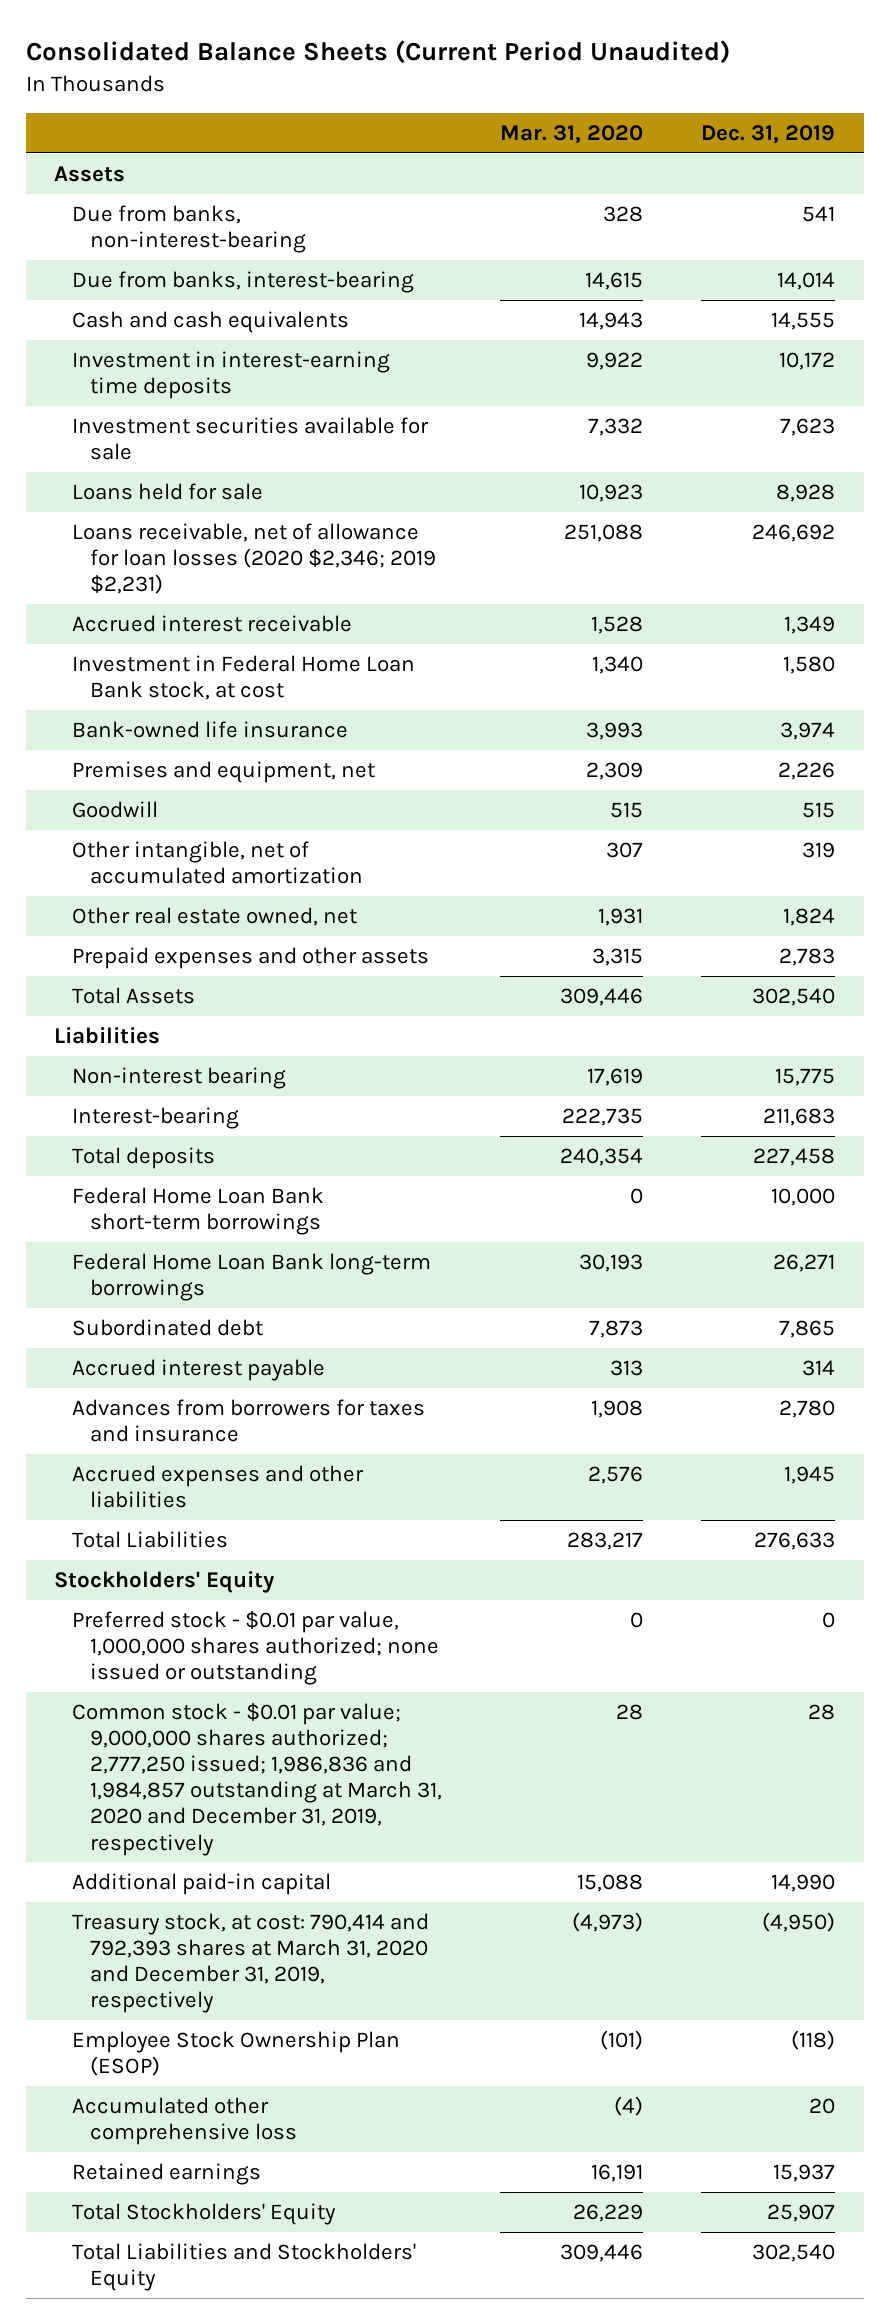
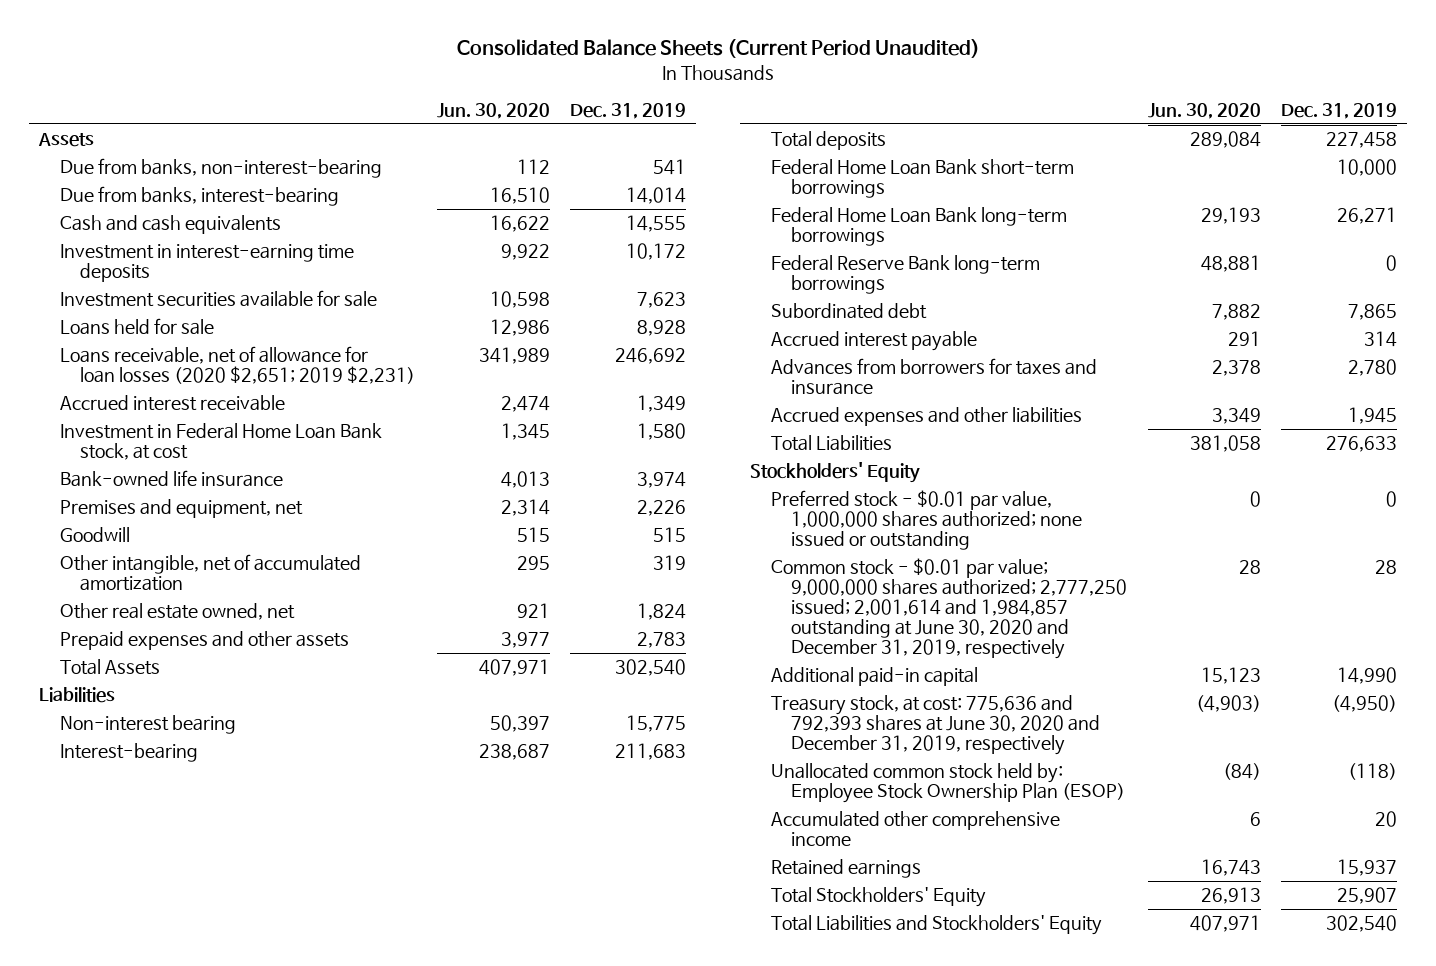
[500,124,644,144] Mar. 31, 2020 -> none
none -> [436,102,550,119] Jun. 30, 2020
[72,522,437,595] Loans receivable, net of allowance for loan losses (2020 $2,346; 2019 $2,231) -> [59,345,416,385] Loans receivable, net of allowance for loan losses (2020 $2,651; 2019 $2,231)
none -> [770,254,1040,295] Federal Reserve Bank long-term borrowings
[72,1702,443,1856] Common stock - $0.01 par value; 9,000,000 shares authorized; 2,777,250 issued; 1,986,836 and 1,984,857 outstanding at March 31, 2020 and December 31, 2019, respectively -> [770,557,1128,660] Common stock - $0.01 par value; 9,000,000 shares authorized; 2,777,250 issued; 2,001,614 and 1,984,857 outstanding at June 30, 2020 and December 31, 2019, respectively
[72,1912,430,2014] Treasury stock, at cost: 790,414 and 792,393 shares at March 31, 2020 and December 31, 2019, respectively -> [770,694,1101,756] Treasury stock, at cost: 775,636 and 792,393 shares at June 30, 2020 and December 31, 2019, respectively
[72,2030,401,2076] Employee Stock Ownership Plan (ESOP) -> [770,762,1126,804] Unallocated common stock held by: Employee Stock Ownership Plan (ESOP)
[72,2096,298,2145] Accumulated other comprehensive loss -> [770,810,1060,847] Accumulated other comprehensive income

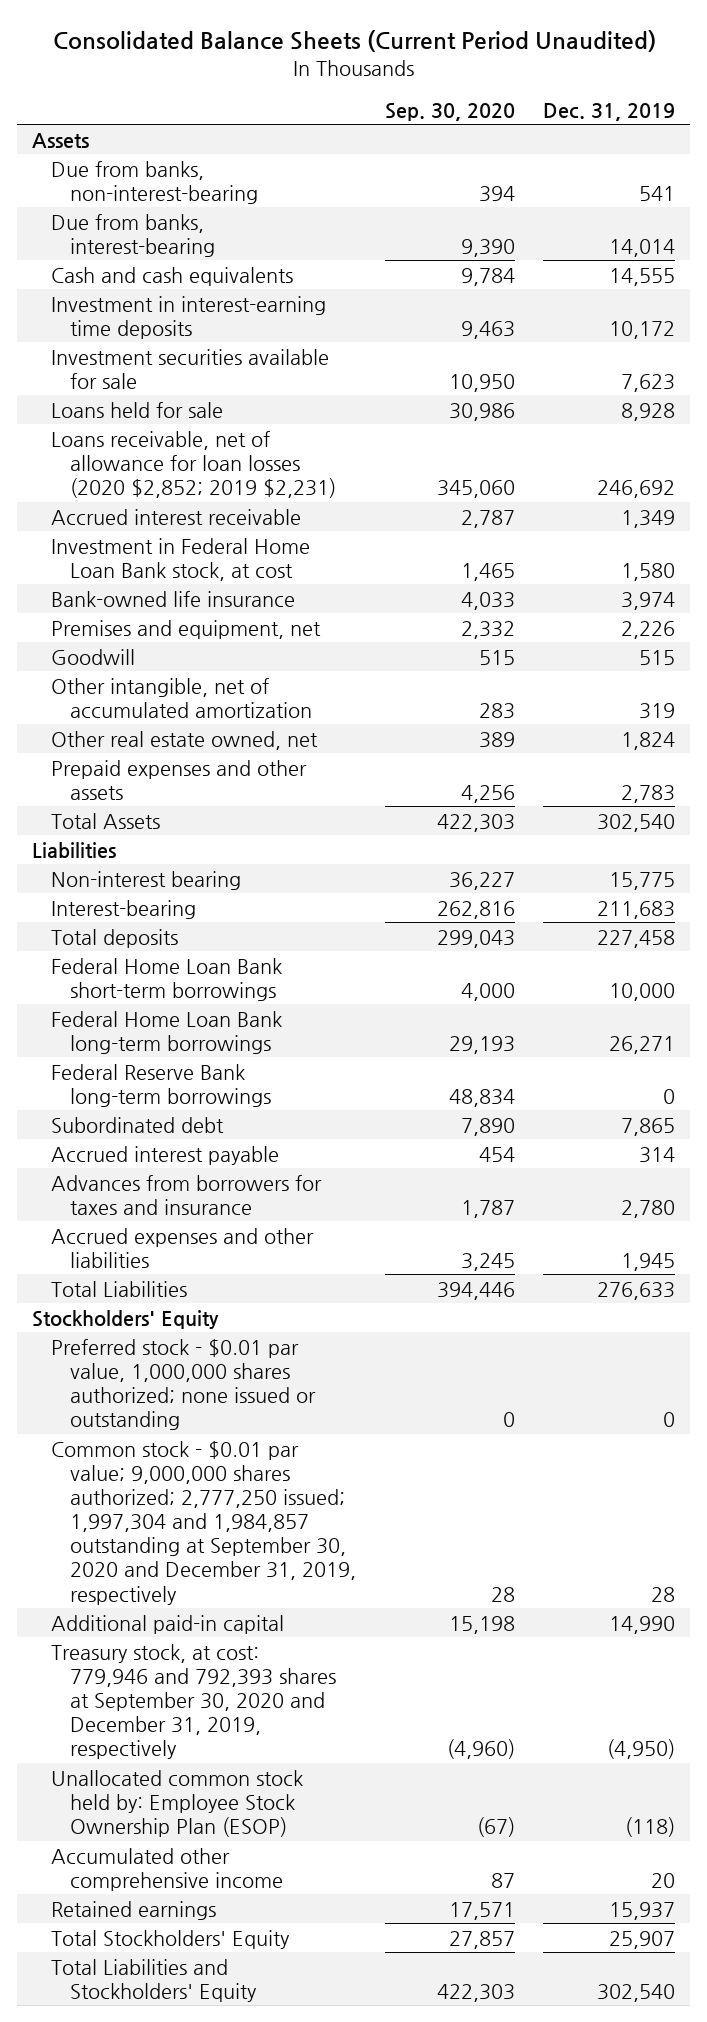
[436,102,550,119] Jun. 30, 2020 -> none
none -> [384,102,515,121] Sep. 30, 2020
[59,345,416,385] Loans receivable, net of allowance for loan losses (2020 $2,651; 2019 $2,231) -> [51,430,337,498] Loans receivable, net of allowance for loan losses (2020 $2,852; 2019 $2,231)
[770,557,1128,660] Common stock - $0.01 par value; 9,000,000 shares authorized; 2,777,250 issued; 2,001,614 and 1,984,857 outstanding at June 30, 2020 and December 31, 2019, respectively -> [51,1440,357,1605] Common stock - $0.01 par value; 9,000,000 shares authorized; 2,777,250 issued; 1,997,304 and 1,984,857 outstanding at September 30, 2020 and December 31, 2019, respectively
[770,694,1101,756] Treasury stock, at cost: 775,636 and 792,393 shares at June 30, 2020 and December 31, 2019, respectively -> [51,1643,337,1760] Treasury stock, at cost: 779,946 and 792,393 shares at September 30, 2020 and December 31, 2019, respectively

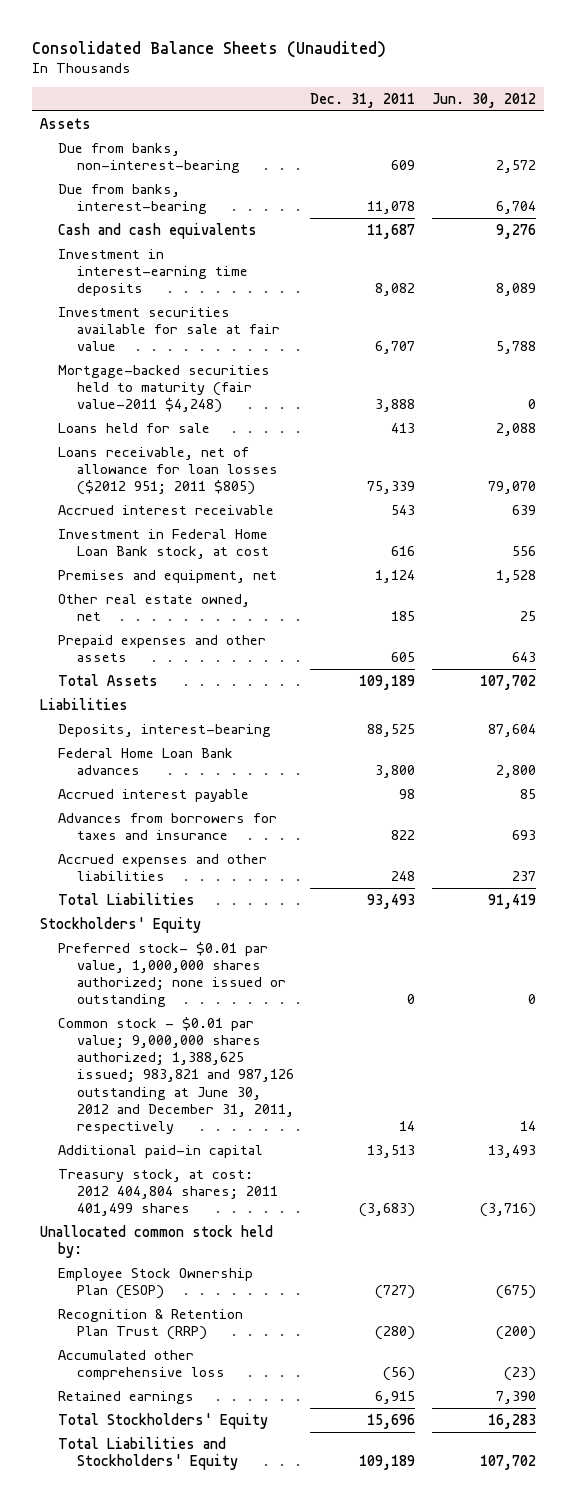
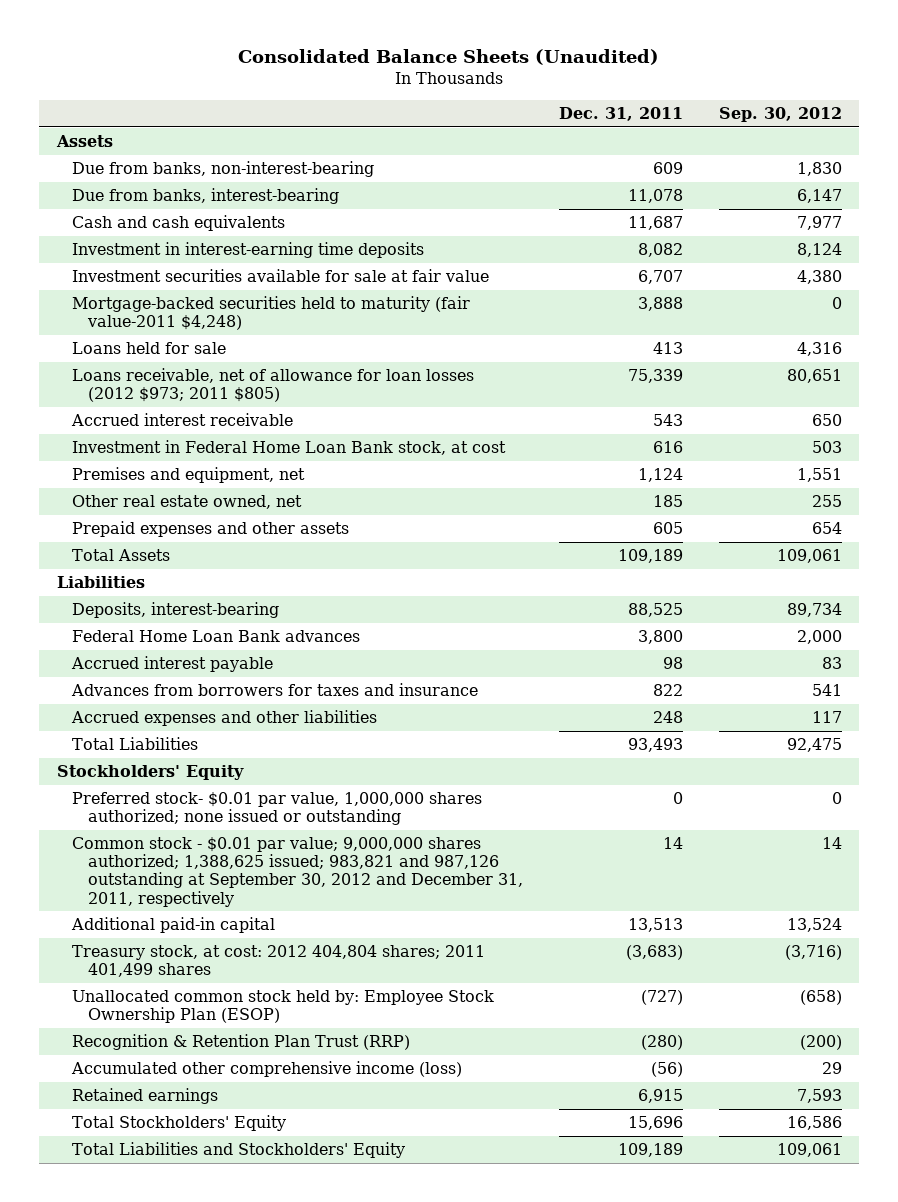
[431,93,536,109] Jun. 30, 2012 -> none
none -> [718,107,842,123] Sep. 30, 2012
[58,446,279,496] Loans receivable, net of allowance for loan losses ($2012 951; 2011 $805) -> [72,368,475,403] Loans receivable, net of allowance for loan losses (2012 $973; 2011 $805)
[58,1016,295,1135] Common stock - $0.01 par value; 9,000,000 shares authorized; 1,388,625 issued; 983,821 and 987,126 outstanding at June 30, 2012 and December 31, 2011, respectively -> [72,837,524,907] Common stock - $0.01 par value; 9,000,000 shares authorized; 1,388,625 issued; 983,821 and 987,126 outstanding at September 30, 2012 and December 31, 2011, respectively
[39,1224,273,1258] Unallocated common stock held by: -> none
[58,1267,254,1299] Employee Stock Ownership Plan (ESOP) -> [72,990,495,1024] Unallocated common stock held by: Employee Stock Ownership Plan (ESOP)
[58,1349,226,1380] Accumulated other comprehensive loss -> [71,1061,463,1078] Accumulated other comprehensive income (loss)

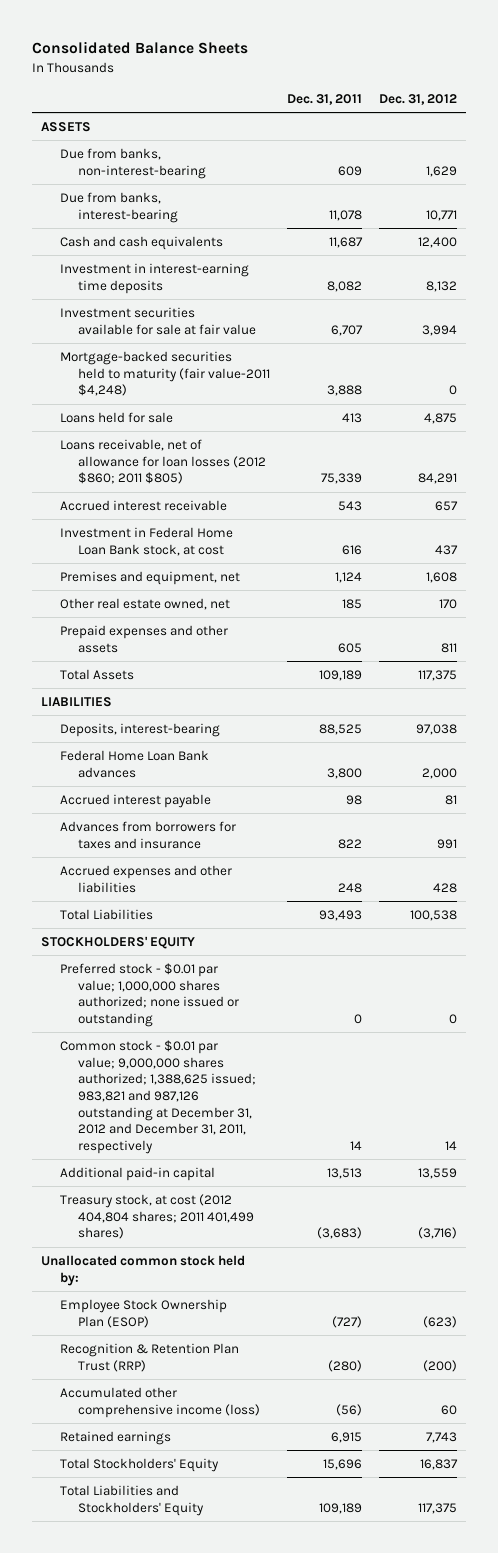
[238,48,660,65] Consolidated Balance Sheets (Unaudited) -> [32,41,249,55] Consolidated Balance Sheets
[718,107,842,123] Sep. 30, 2012 -> none
none -> [379,94,458,106] Dec. 31, 2012
[55,135,113,148] Assets -> [40,121,91,132] ASSETS
[72,368,475,403] Loans receivable, net of allowance for loan losses (2012 $973; 2011 $805) -> [59,438,267,485] Loans receivable, net of allowance for loan losses (2012 $860; 2011 $805)
[56,576,145,589] Liabilities -> [40,696,112,707] LIABILITIES
[56,765,244,781] Stockholders' Equity -> [40,935,195,949] STOCKHOLDERS' EQUITY
[72,792,483,826] Preferred stock- $0.01 par value, 1,000,000 shares authorized; none issued or outstanding -> [59,962,240,1027] Preferred stock - $0.01 par value; 1,000,000 shares authorized; none issued or outstanding
[72,837,524,907] Common stock - $0.01 par value; 9,000,000 shares authorized; 1,388,625 issued; 983,821 and 987,126 outstanding at September 30, 2012 and December 31, 2011, respectively -> [59,1039,257,1155] Common stock - $0.01 par value; 9,000,000 shares authorized; 1,388,625 issued; 983,821 and 987,126 outstanding at December 31, 2012 and December 31, 2011, respectively
[72,945,486,978] Treasury stock, at cost: 2012 404,804 shares; 2011 401,499 shares -> [59,1193,255,1240] Treasury stock, at cost (2012 404,804 shares; 2011 401,499 shares)
none -> [40,1254,245,1286] Unallocated common stock held by:
[72,990,495,1024] Unallocated common stock held by: Employee Stock Ownership Plan (ESOP) -> [59,1298,227,1328] Employee Stock Ownership Plan (ESOP)

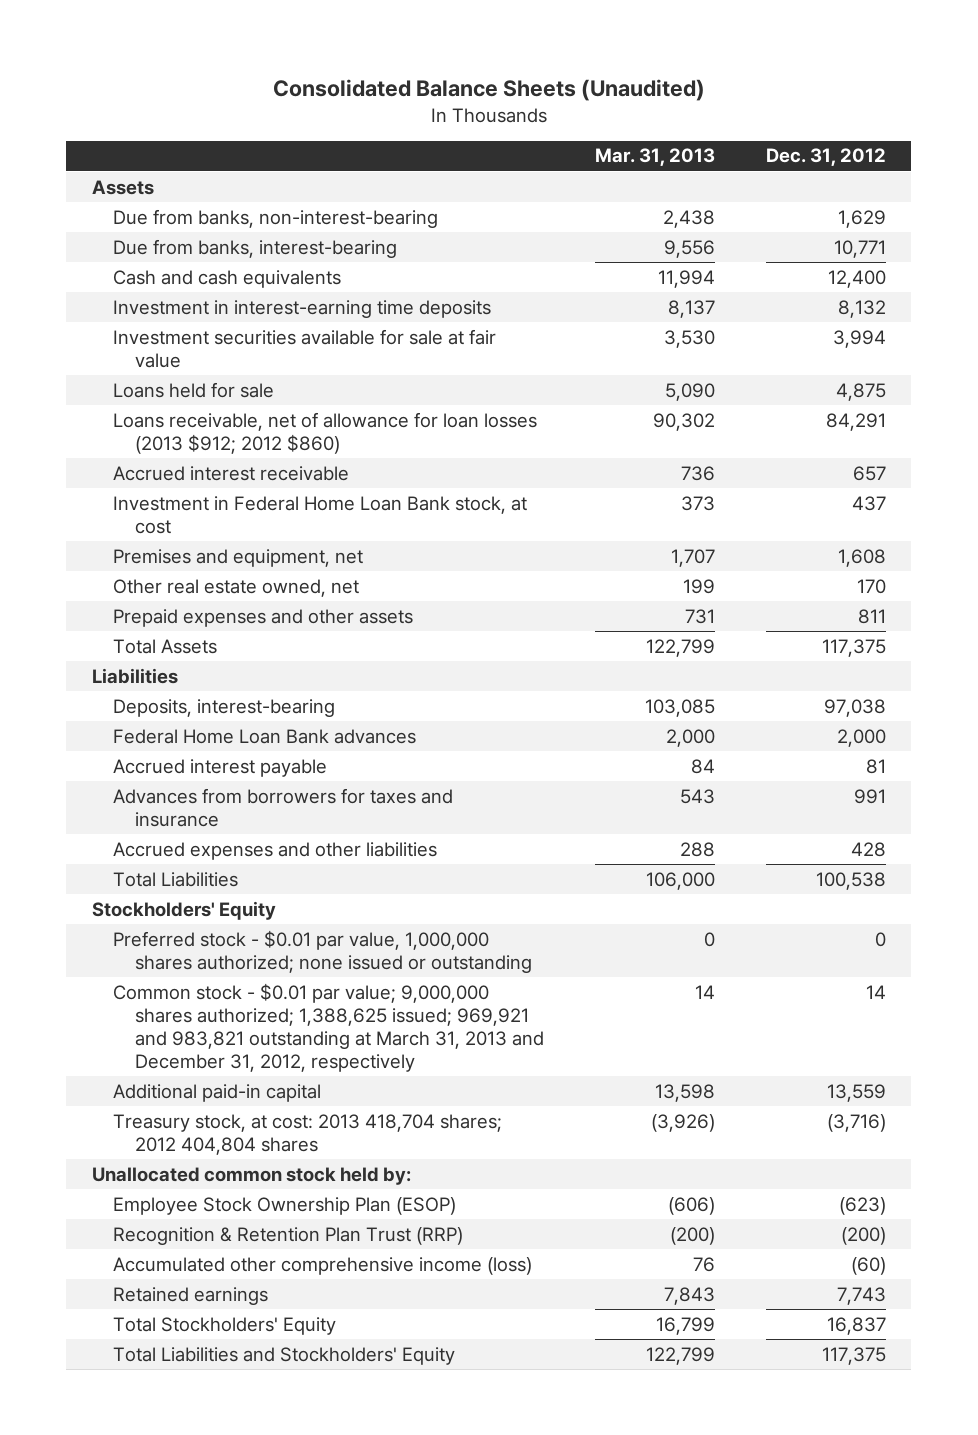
[32,41,249,55] Consolidated Balance Sheets -> [272,78,705,101] Consolidated Balance Sheets (Unaudited)
[287,94,363,106] Dec. 31, 2011 -> none
none -> [594,148,715,167] Mar. 31, 2013
[40,121,91,132] ASSETS -> [91,179,154,195] Assets
[59,350,271,397] Mortgage-backed securities held to maturity (fair value-2011 $4,248) -> none
[59,438,267,485] Loans receivable, net of allowance for loan losses (2012 $860; 2011 $805) -> [113,411,538,454] Loans receivable, net of allowance for loan losses (2013 $912; 2012 $860)
[40,696,112,707] LIABILITIES -> [91,667,178,684] Liabilities
[40,935,195,949] STOCKHOLDERS' EQUITY -> [91,900,276,920] Stockholders' Equity
[59,962,240,1027] Preferred stock - $0.01 par value; 1,000,000 shares authorized; none issued or outstanding -> [113,929,532,973] Preferred stock - $0.01 par value, 1,000,000 shares authorized; none issued or outstanding
[59,1039,257,1155] Common stock - $0.01 par value; 9,000,000 shares authorized; 1,388,625 issued; 983,821 and 987,126 outstanding at December 31, 2012 and December 31, 2011, respectively -> [113,982,544,1072] Common stock - $0.01 par value; 9,000,000 shares authorized; 1,388,625 issued; 969,921 and 983,821 outstanding at March 31, 2013 and December 31, 2012, respectively
[59,1193,255,1240] Treasury stock, at cost (2012 404,804 shares; 2011 401,499 shares) -> [113,1113,503,1155] Treasury stock, at cost: 2013 418,704 shares; 2012 404,804 shares
[441,1404,458,1415] 60 -> [850,1256,886,1275] (60)

